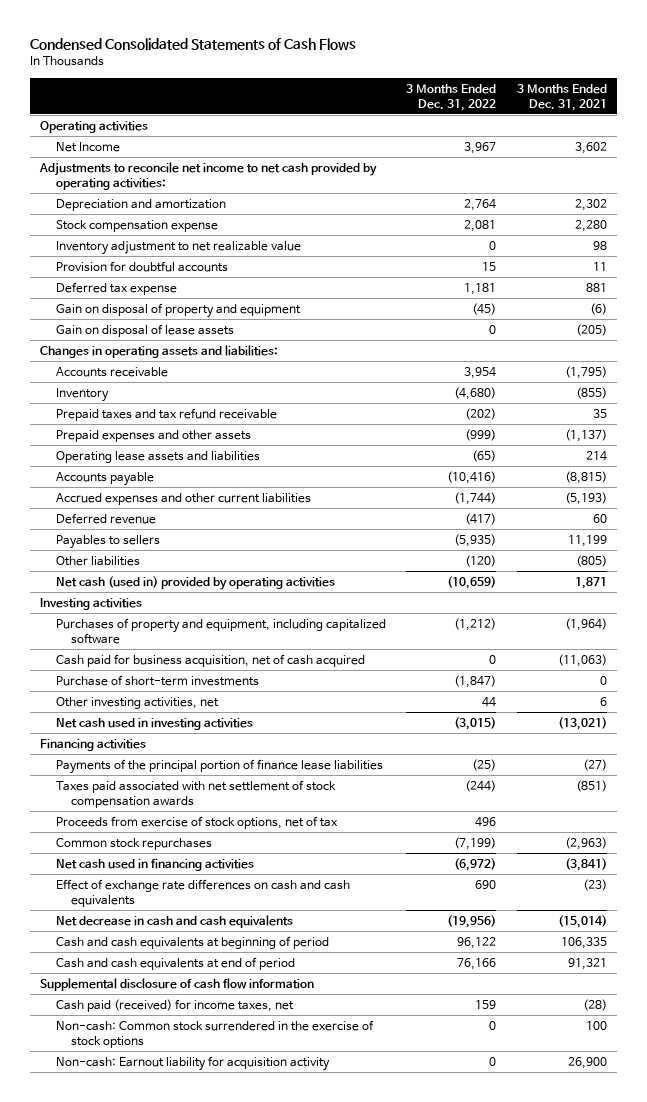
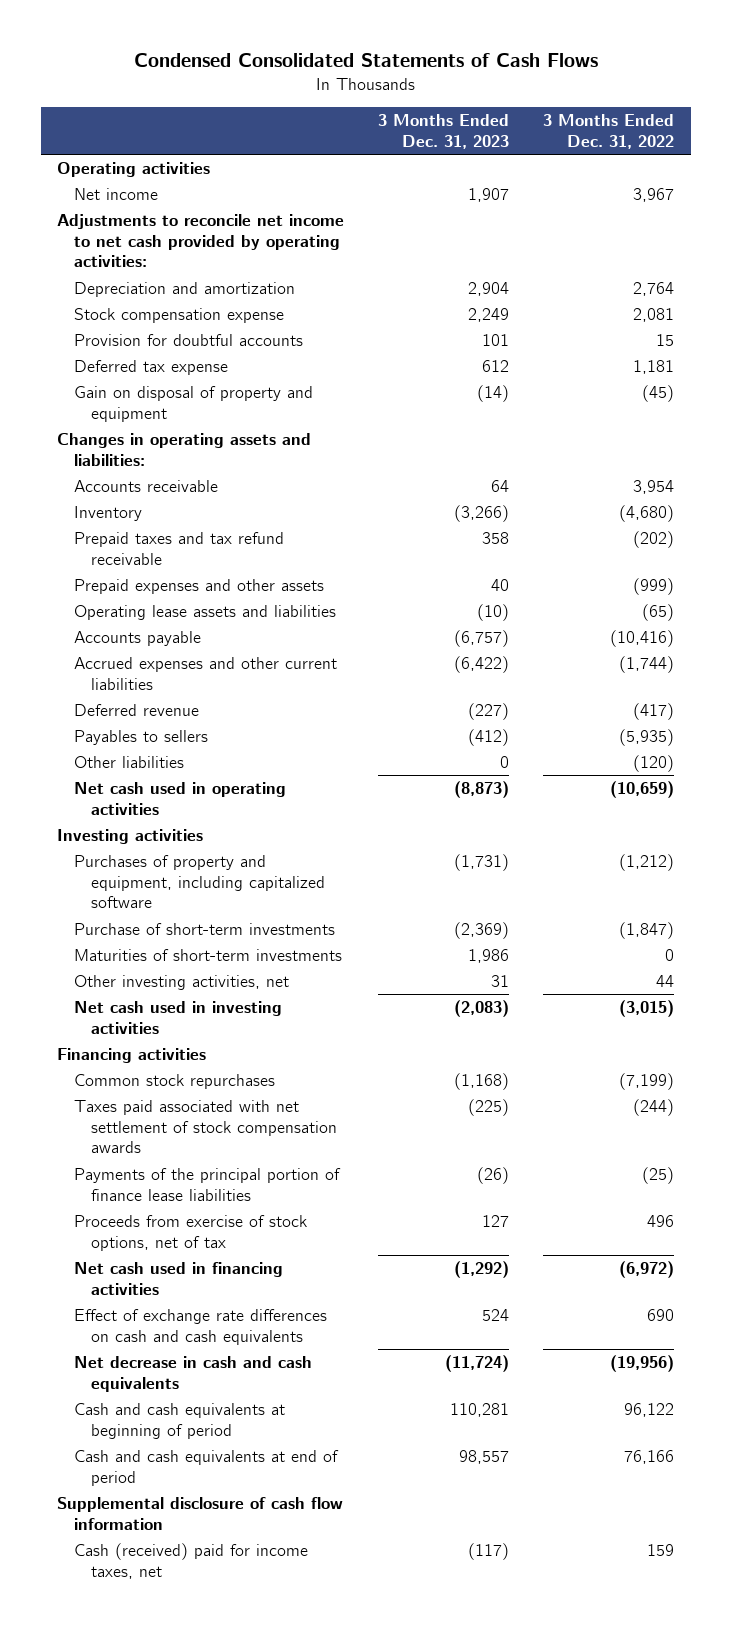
[516,83,607,111] 3 Months Ended Dec. 31, 2021 -> none
none -> [378,114,510,150] 3 Months Ended Dec. 31, 2023
[55,141,120,152] Net Income -> [74,188,159,201] Net income
[55,240,301,255] Inventory adjustment to net realizable value -> none
[55,323,234,337] Gain on disposal of lease assets -> none
[55,575,335,590] Net cash (used in) provided by operating activities -> [74,782,287,815] Net cash used in operating activities
[55,653,365,667] Cash paid for business acquisition, net of cash acquired -> none
none -> [74,949,343,962] Maturities of short-term investments
[55,837,212,850] Common stock repurchases -> [74,1074,276,1090] Common stock repurchases
[55,758,383,774] Payments of the principal portion of finance lease liabilities -> [74,1168,342,1201] Payments of the principal portion of finance lease liabilities
[55,1019,374,1048] Non-cash: Common stock surrendered in the exercise of stock options -> none
[55,1055,330,1071] Non-cash: Earnout liability for acquisition activity -> none
[55,998,294,1012] Cash paid (received) for income taxes, net -> [74,1543,309,1579] Cash (received) paid for income taxes, net

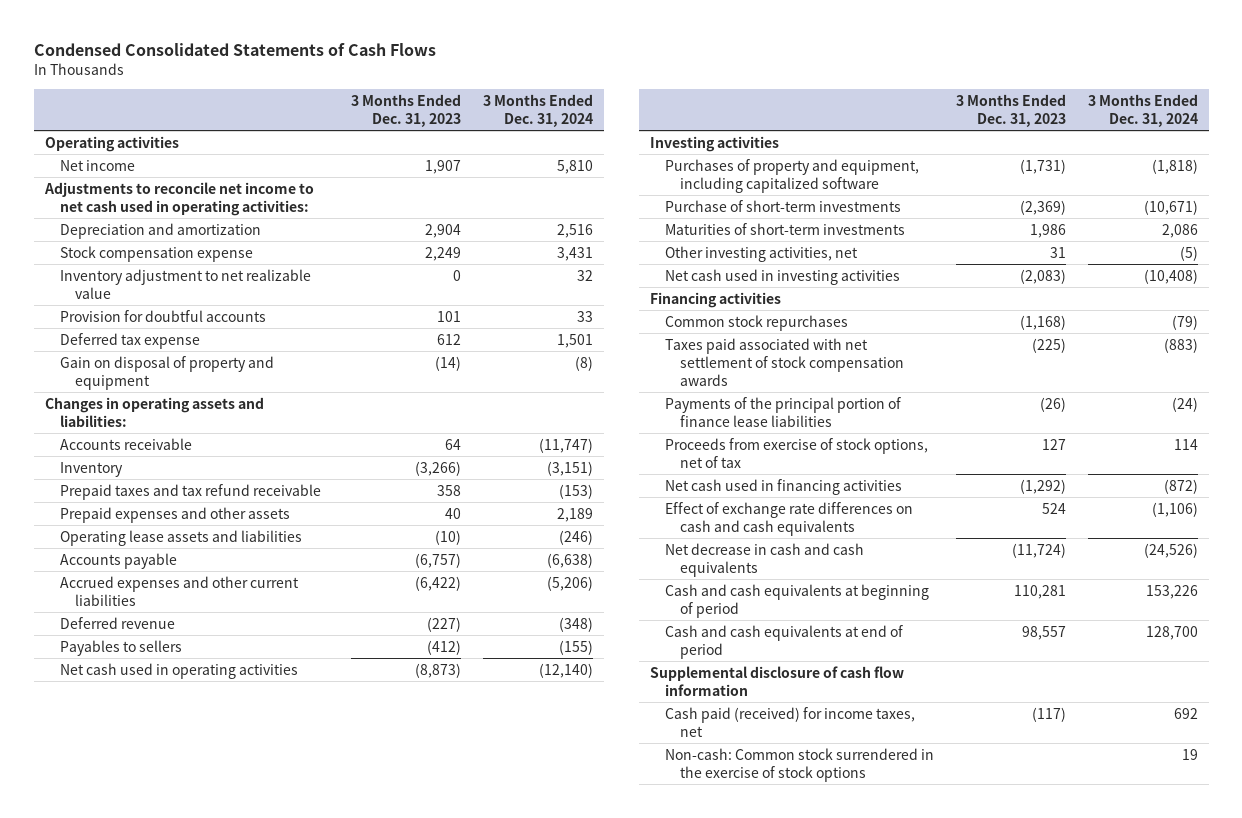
[542,114,674,150] 3 Months Ended Dec. 31, 2022 -> none
none -> [482,93,593,127] 3 Months Ended Dec. 31, 2024
[57,214,345,268] Adjustments to reconcile net income to net cash provided by operating activities: -> [43,181,314,216] Adjustments to reconcile net income to net cash used in operating activities:
none -> [59,268,311,299] Inventory adjustment to net realizable value
[74,756,185,769] Other liabilities -> none
[74,1543,309,1579] Cash (received) paid for income taxes, net -> [664,706,915,737] Cash paid (received) for income taxes, net
none -> [664,747,934,782] Non-cash: Common stock surrendered in the exercise of stock options

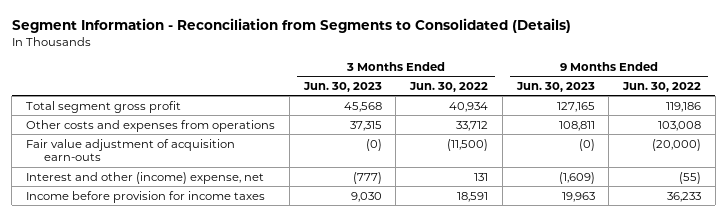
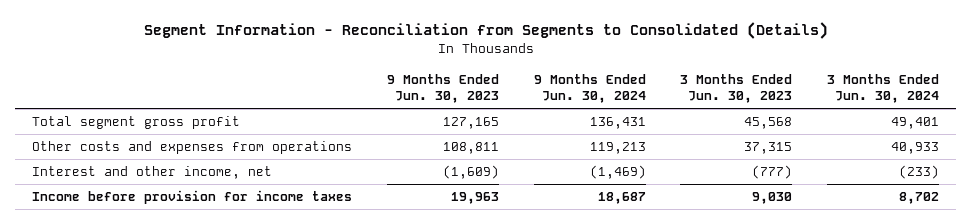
[409,81,489,92] Jun. 30, 2022 -> none
[622,81,702,92] Jun. 30, 2022 -> none
none -> [533,73,646,104] 9 Months Ended Jun. 30, 2024
none -> [826,73,939,104] 3 Months Ended Jun. 30, 2024
[26,138,236,162] Fair value adjustment of acquisition earn-outs -> none
[26,171,265,184] Interest and other (income) expense, net -> [32,166,273,180] Interest and other income, net

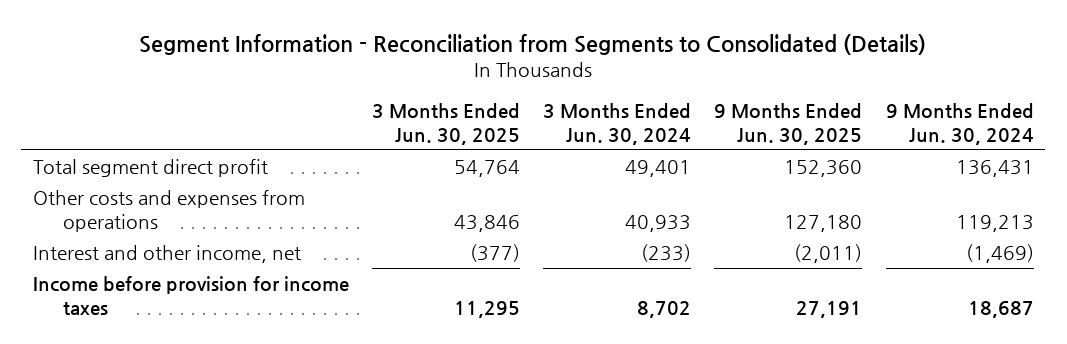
[387,73,500,104] 9 Months Ended Jun. 30, 2023 -> none
[680,73,793,104] 3 Months Ended Jun. 30, 2023 -> none
none -> [372,103,521,146] 3 Months Ended Jun. 30, 2025
none -> [714,103,863,146] 9 Months Ended Jun. 30, 2025
[32,116,241,130] Total segment gross profit -> [32,158,268,177] Total segment direct profit

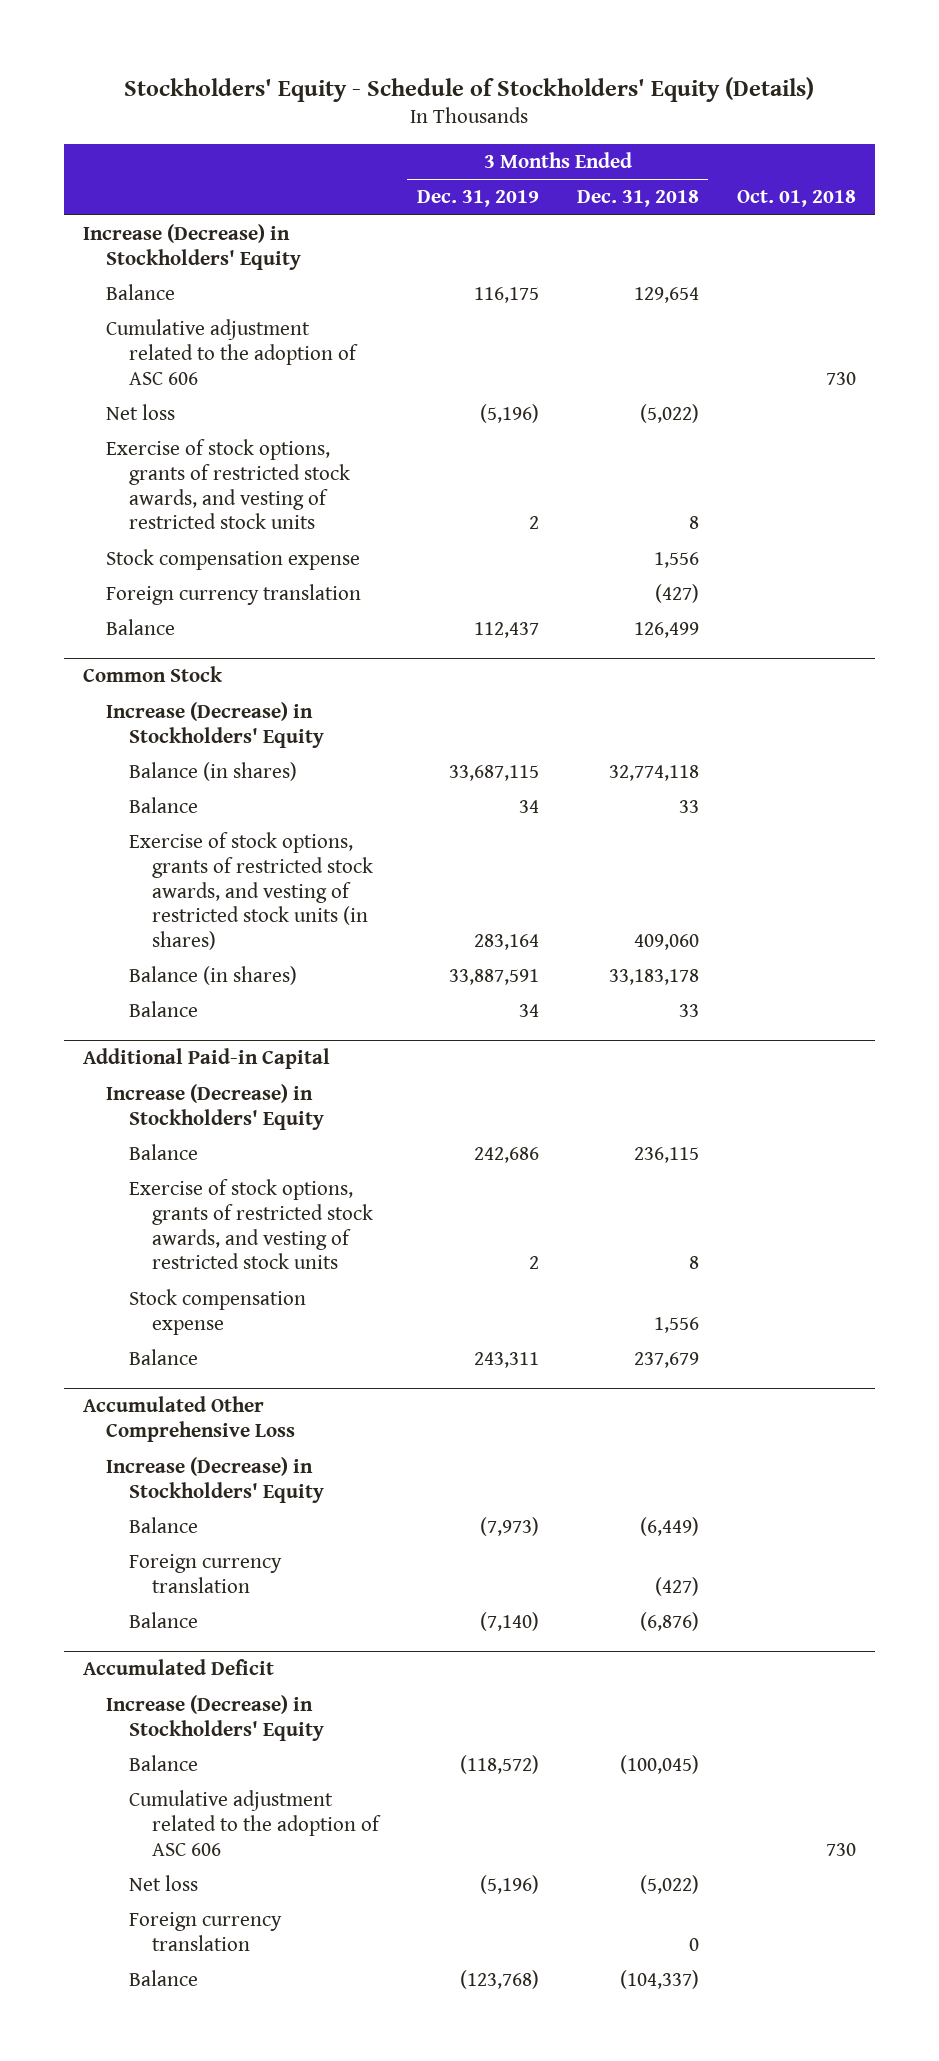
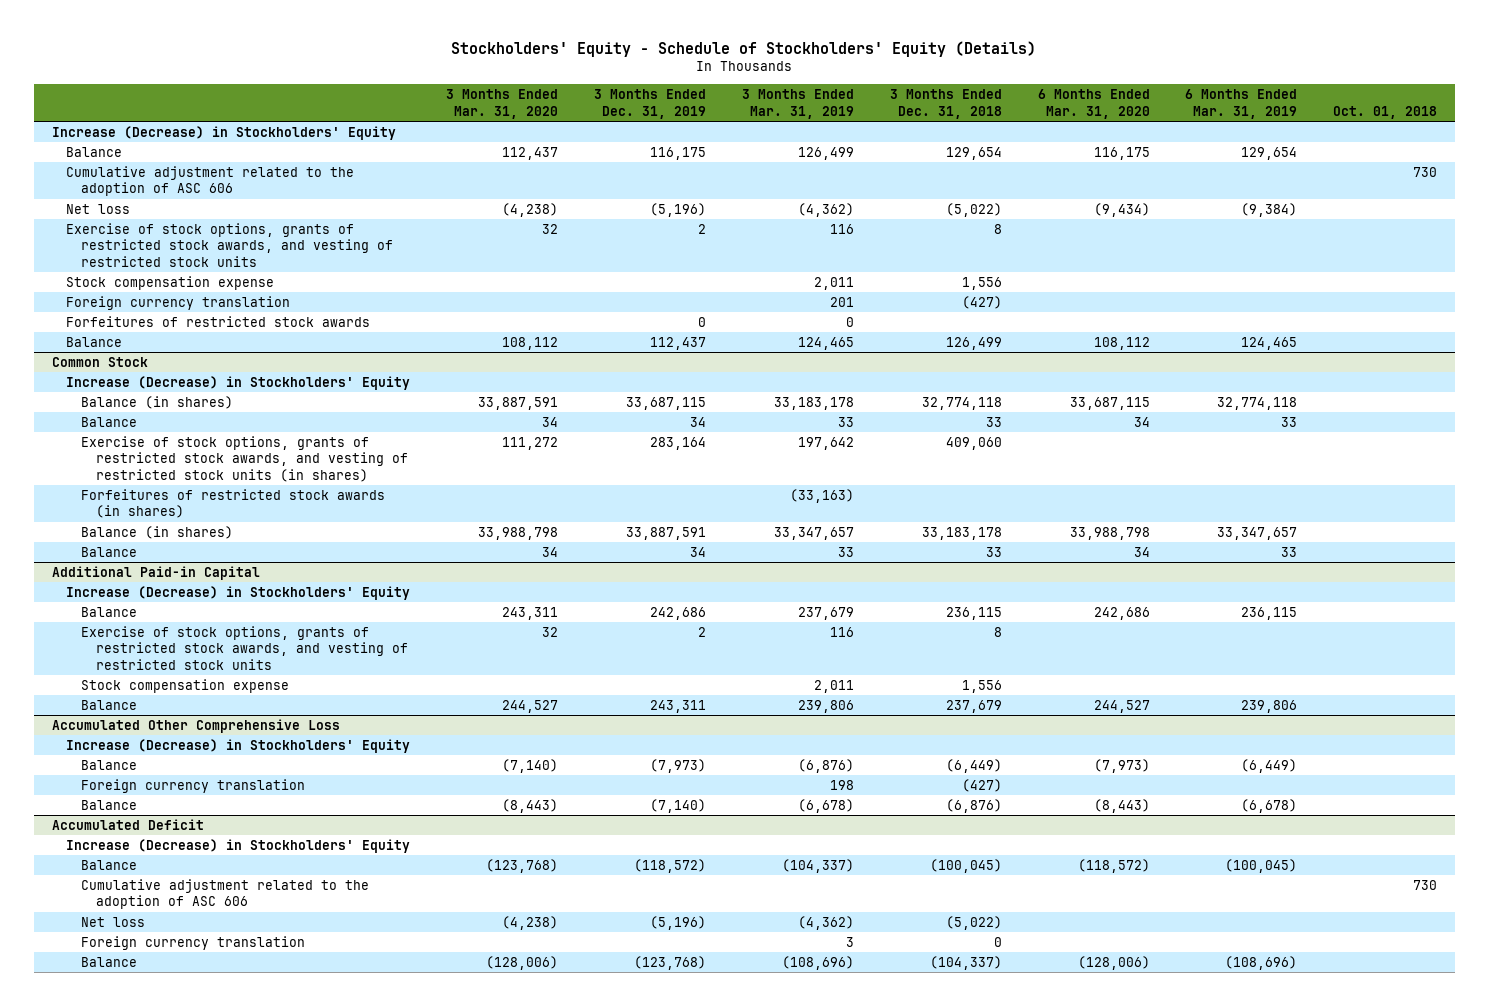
none -> [446,89,559,119] 3 Months Ended Mar. 31, 2020
none -> [741,89,854,119] 3 Months Ended Mar. 31, 2019
none -> [1037,89,1150,119] 6 Months Ended Mar. 31, 2020
none -> [1185,89,1298,119] 6 Months Ended Mar. 31, 2019
none -> [66,315,371,327] Forfeitures of restricted stock awards
none -> [81,488,386,519] Forfeitures of restricted stock awards (in shares)

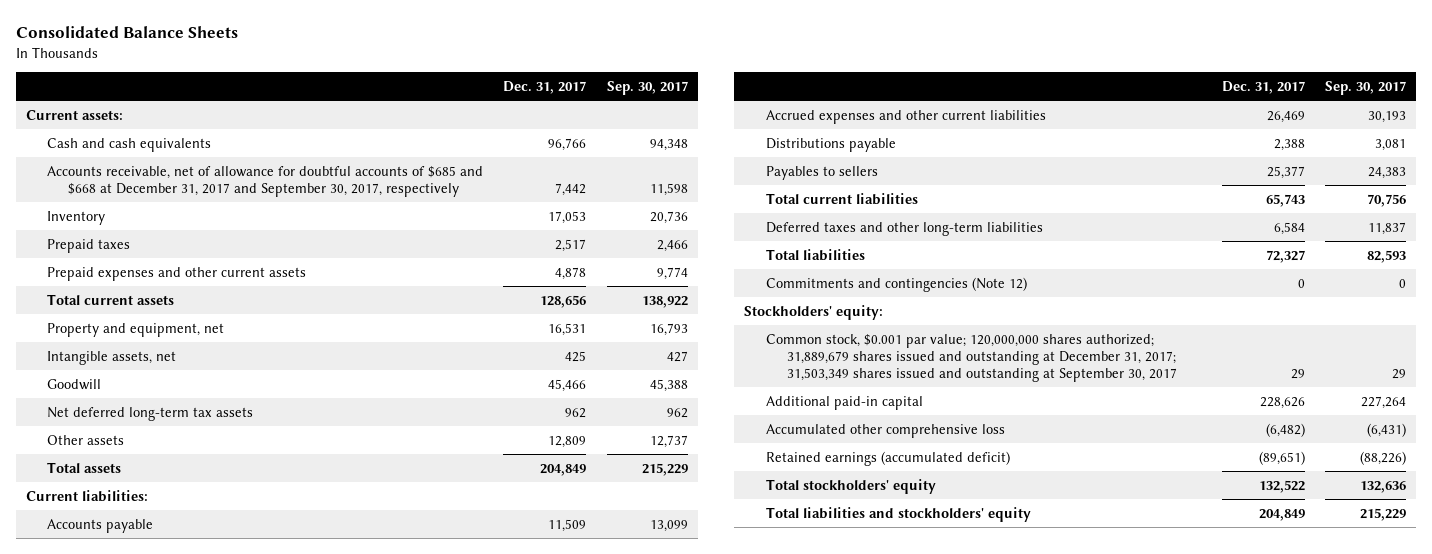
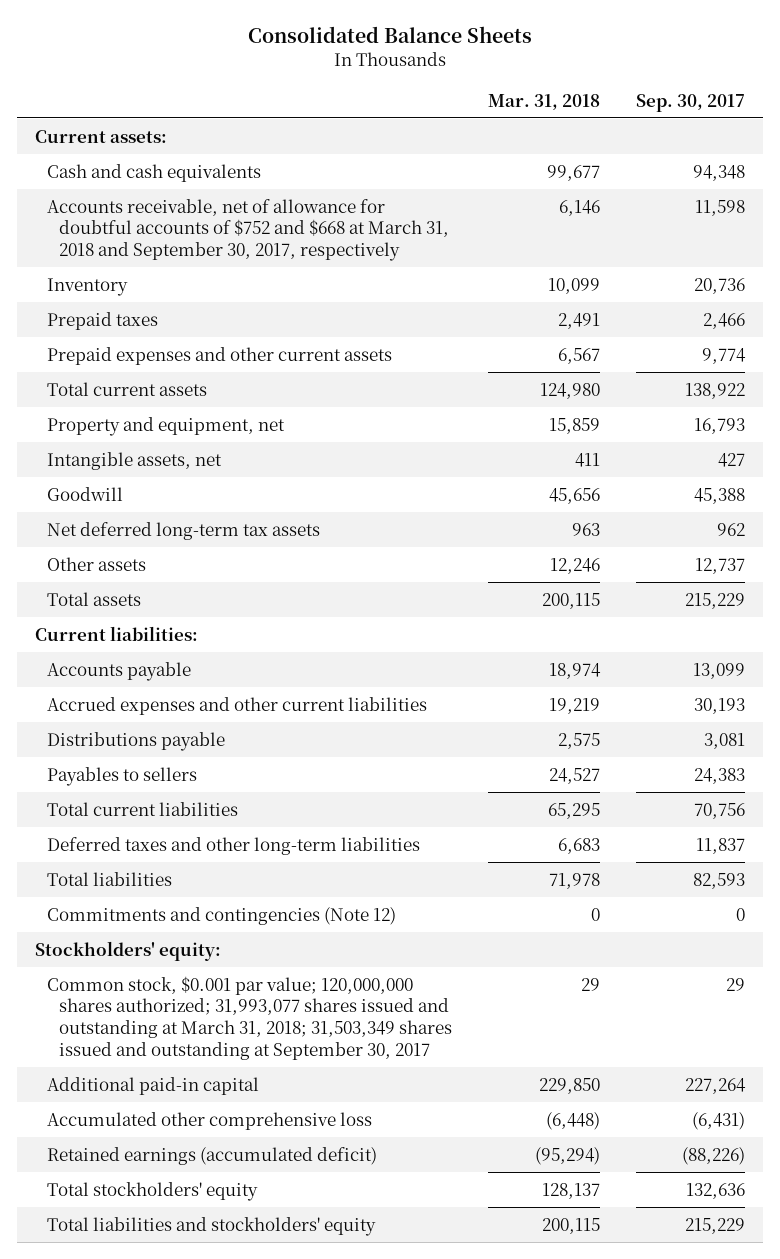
[503,81,587,95] Dec. 31, 2017 -> none
none -> [487,93,600,110] Mar. 31, 2018
[46,165,483,197] Accounts receivable, net of allowance for doubtful accounts of $685 and $668 at December 31, 2017 and September 30, 2017, respectively -> [46,198,449,262] Accounts receivable, net of allowance for doubtful accounts of $752 and $668 at March 31, 2018 and September 30, 2017, respectively
[765,333,1177,382] Common stock, $0.001 par value; 120,000,000 shares authorized; 31,889,679 shares issued and outstanding at December 31, 2017; 31,503,349 shares issued and outstanding at September 30, 2017 -> [46,975,452,1060] Common stock, $0.001 par value; 120,000,000 shares authorized; 31,993,077 shares issued and outstanding at March 31, 2018; 31,503,349 shares issued and outstanding at September 30, 2017

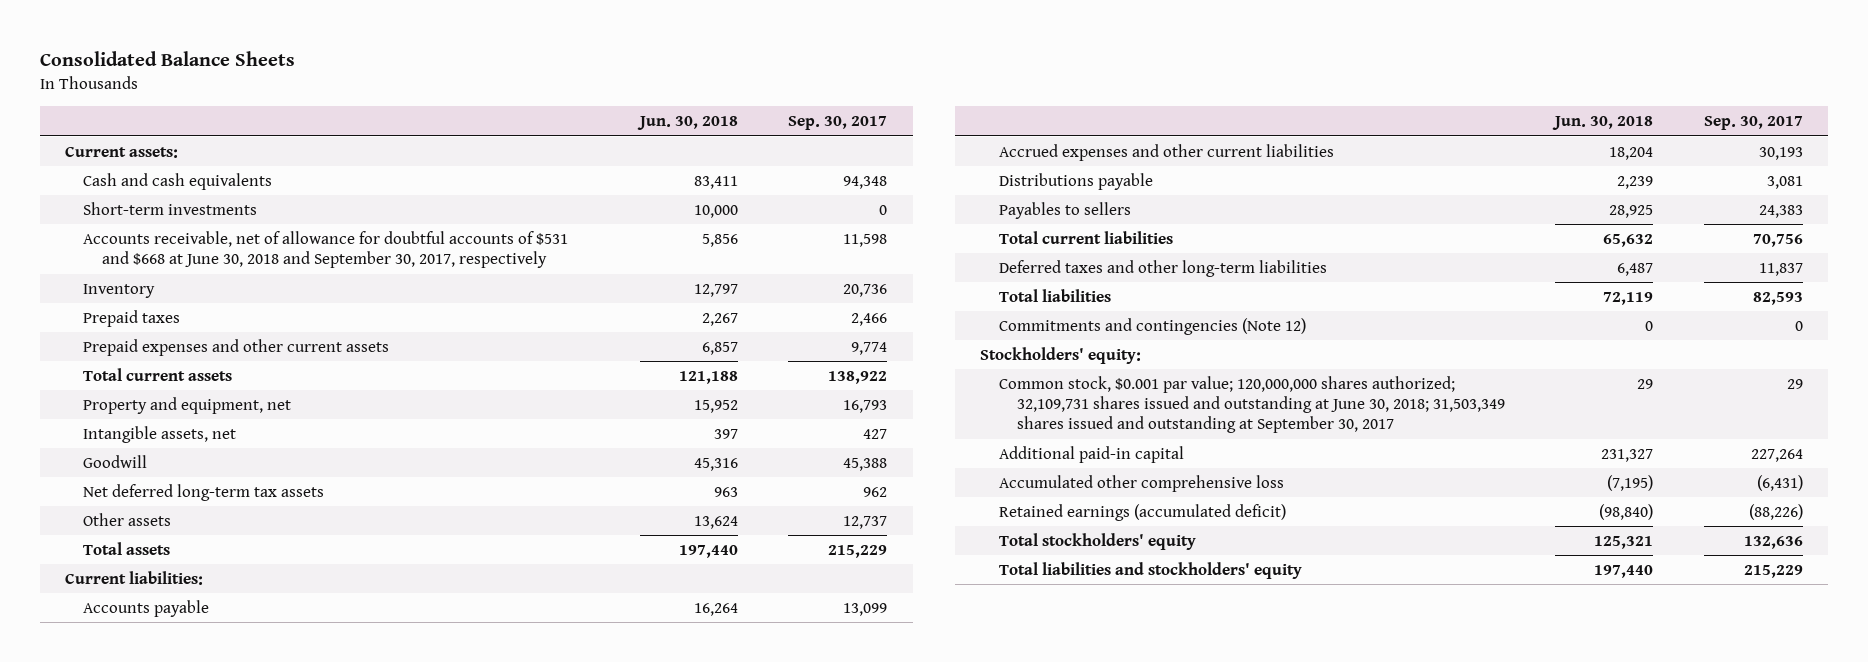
[487,93,600,110] Mar. 31, 2018 -> none
none -> [636,116,738,131] Jun. 30, 2018
none -> [83,201,258,215] Short-term investments
[46,198,449,262] Accounts receivable, net of allowance for doubtful accounts of $752 and $668 at March 31, 2018 and September 30, 2017, respectively -> [83,230,569,269] Accounts receivable, net of allowance for doubtful accounts of $531 and $668 at June 30, 2018 and September 30, 2017, respectively
[46,975,452,1060] Common stock, $0.001 par value; 120,000,000 shares authorized; 31,993,077 shares issued and outstanding at March 31, 2018; 31,503,349 shares issued and outstanding at September 30, 2017 -> [998,375,1505,434] Common stock, $0.001 par value; 120,000,000 shares authorized; 32,109,731 shares issued and outstanding at June 30, 2018; 31,503,349 shares issued and outstanding at September 30, 2017

